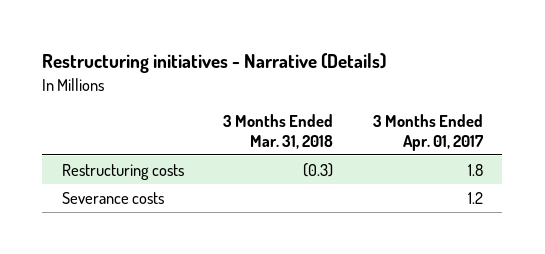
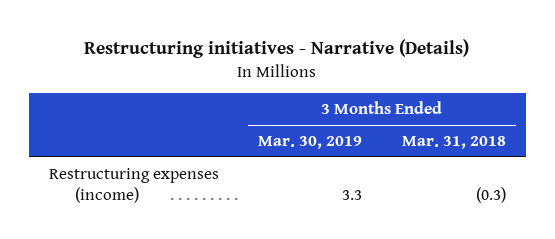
[372,114,484,151] 3 Months Ended Apr. 01, 2017 -> none
none -> [258,136,363,150] Mar. 30, 2019
[61,191,164,204] Severance costs -> none
[61,163,184,180] Restructuring costs -> [48,168,219,203] Restructuring expenses (income)

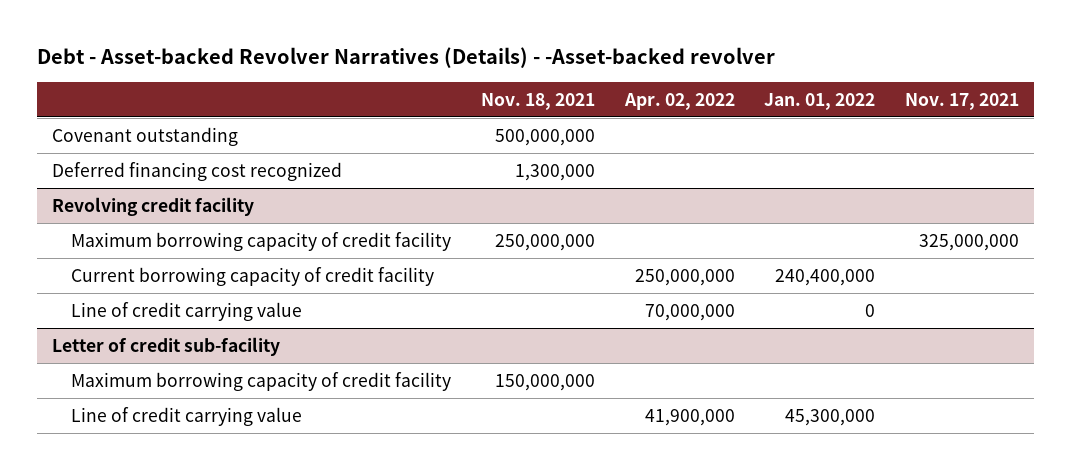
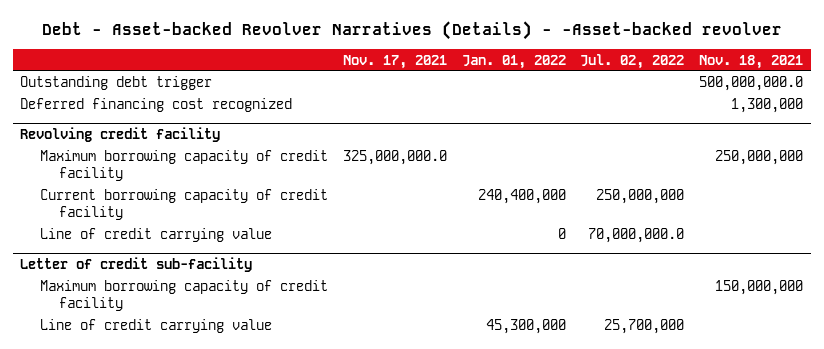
[623,92,735,110] Apr. 02, 2022 -> none
none -> [580,53,685,69] Jul. 02, 2022
[51,126,238,146] Covenant outstanding -> none
none -> [20,75,213,90] Outstanding debt trigger
[919,233,1020,251] 325,000,000 -> [342,149,447,165] 325,000,000.0

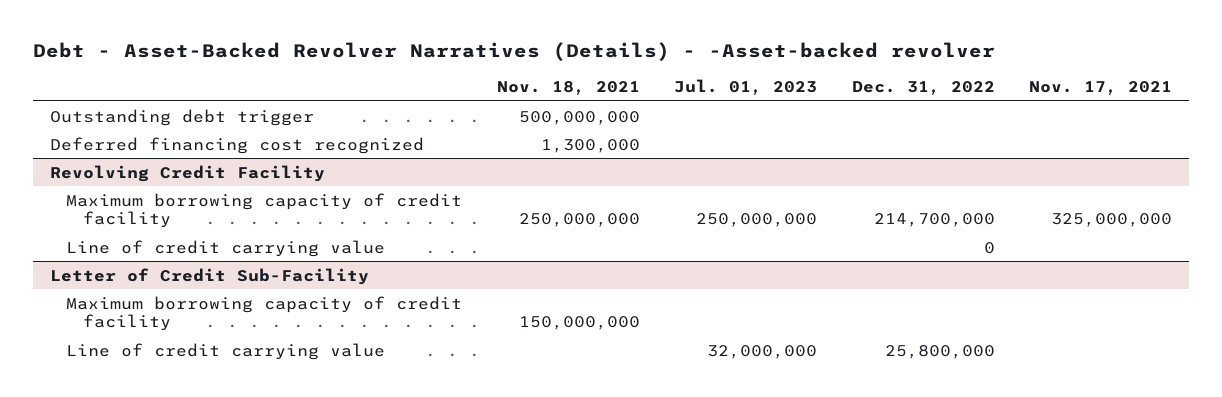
[41,20,782,40] Debt - Asset-backed Revolver Narratives (Details) - -Asset-backed revolver -> [32,41,995,61] Debt - Asset-Backed Revolver Narratives (Details) - -Asset-backed revolver
[461,54,566,69] Jan. 01, 2022 -> none
[580,53,685,69] Jul. 02, 2022 -> none
none -> [674,79,818,96] Jul. 01, 2023
none -> [851,81,995,96] Dec. 31, 2022
[699,75,804,91] 500,000,000.0 -> [518,110,640,125] 500,000,000
[39,188,328,221] Current borrowing capacity of credit facility -> none
[20,127,221,143] Revolving credit facility -> [49,164,325,182] Revolving Credit Facility
[342,149,447,165] 325,000,000.0 -> [1051,212,1173,227] 325,000,000
[20,257,253,273] Letter of credit sub-facility -> [49,267,369,285] Letter of Credit Sub-Facility

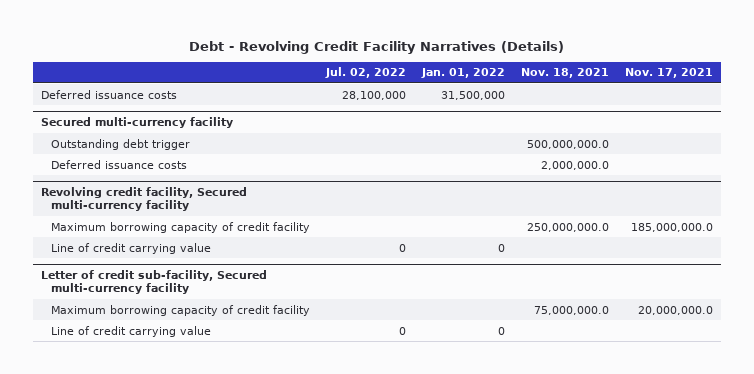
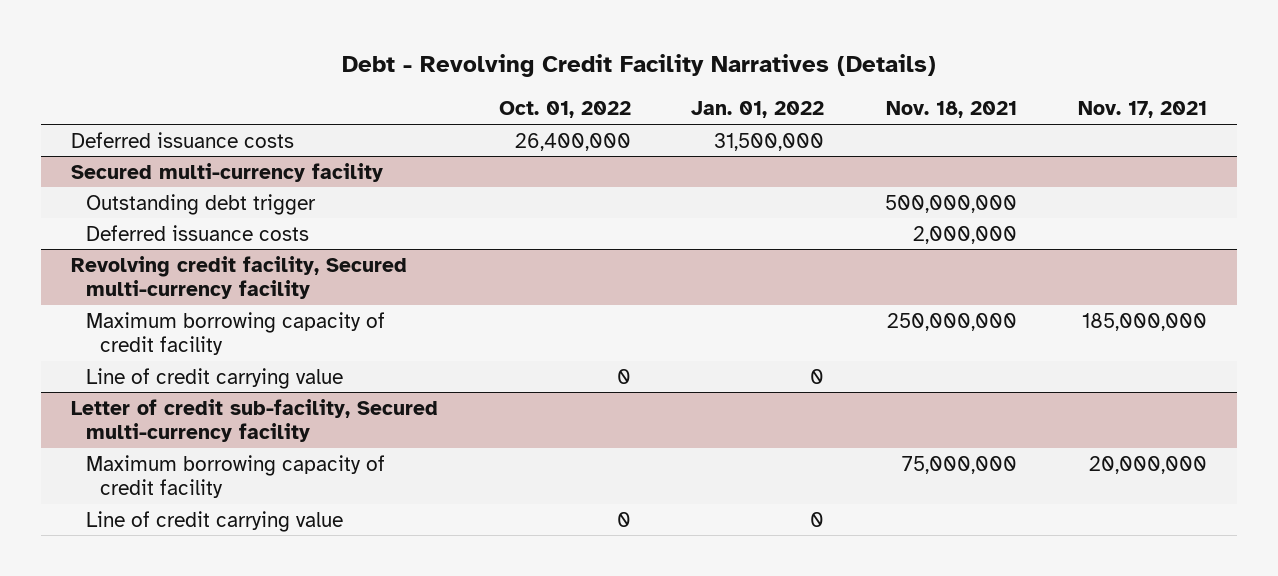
[325,67,407,79] Jul. 02, 2022 -> none
none -> [498,101,631,119] Oct. 01, 2022
[527,139,610,149] 500,000,000.0 -> [885,194,1018,213] 500,000,000
[541,160,610,170] 2,000,000.0 -> [913,225,1018,244] 2,000,000
[527,222,610,232] 250,000,000.0 -> [887,312,1018,331] 250,000,000
[631,222,714,232] 185,000,000.0 -> [1081,312,1207,331] 185,000,000
[534,305,610,315] 75,000,000.0 -> [902,455,1018,474] 75,000,000
[638,305,714,315] 20,000,000.0 -> [1088,455,1207,474] 20,000,000

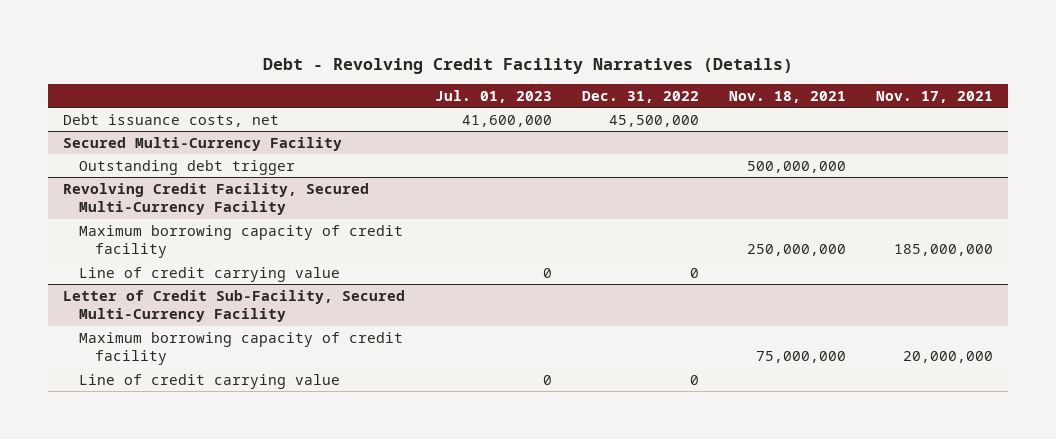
[498,101,631,119] Oct. 01, 2022 -> none
[691,101,825,119] Jan. 01, 2022 -> none
none -> [434,89,552,103] Jul. 01, 2023
none -> [581,90,699,103] Dec. 31, 2022
[71,131,295,148] Deferred issuance costs -> [62,113,279,127] Debt issuance costs, net
[71,162,384,182] Secured multi-currency facility -> [62,136,342,151] Secured Multi-Currency Facility
[85,224,309,241] Deferred issuance costs -> none
[71,255,408,300] Revolving credit facility, Secured multi-currency facility -> [62,182,369,216] Revolving Credit Facility, Secured Multi-Currency Facility
[71,398,439,443] Letter of credit sub-facility, Secured multi-currency facility -> [62,289,405,323] Letter of Credit Sub-Facility, Secured Multi-Currency Facility

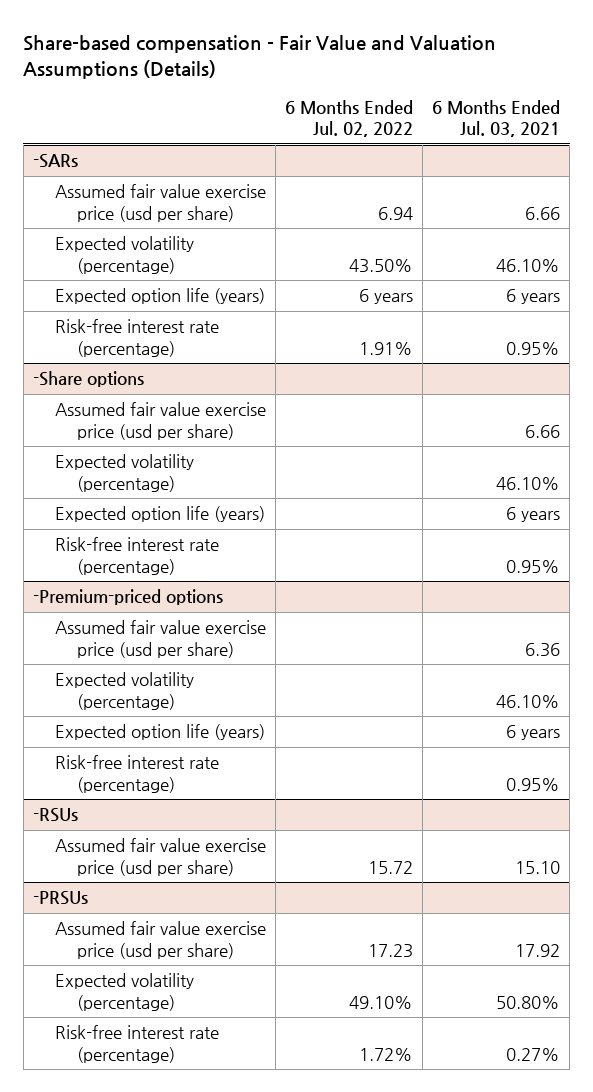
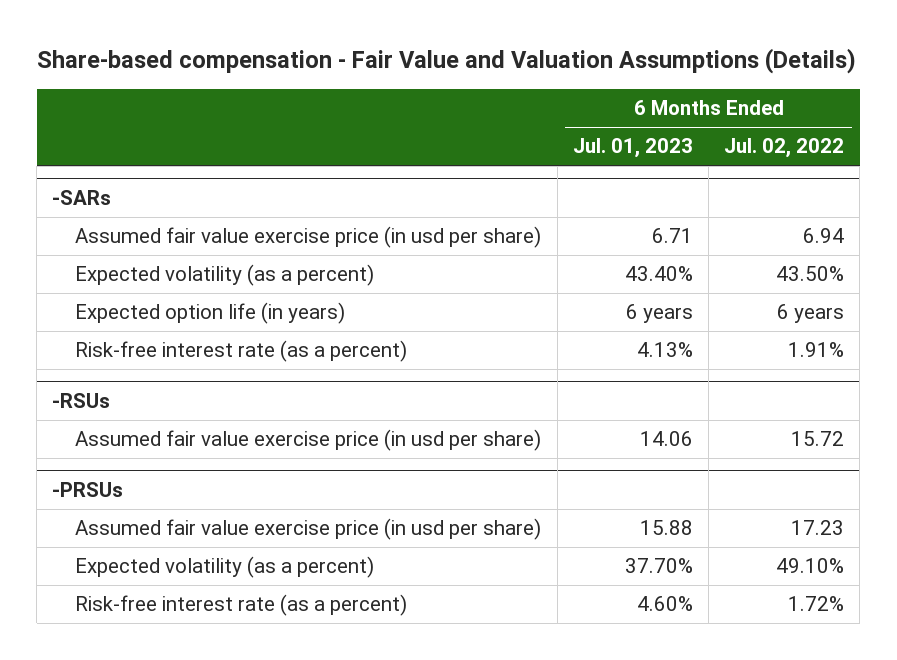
[432,99,561,138] 6 Months Ended Jul. 03, 2021 -> none
none -> [572,138,693,159] Jul. 01, 2023
[32,371,144,388] -Share options -> none
[54,402,266,440] Assumed fair value exercise price (usd per share) -> none
[54,454,194,492] Expected volatility (percentage) -> none
[54,506,265,523] Expected option life (years) -> none
[54,537,219,575] Risk-free interest rate (percentage) -> none
[32,589,223,606] -Premium-priced options -> none
[54,620,266,658] Assumed fair value exercise price (usd per share) -> none
[54,672,194,710] Expected volatility (percentage) -> none
[54,724,265,741] Expected option life (years) -> none
[54,755,219,793] Risk-free interest rate (percentage) -> none
[54,184,266,222] Assumed fair value exercise price (usd per share) -> [75,226,542,249] Assumed fair value exercise price (in usd per share)
[54,236,194,274] Expected volatility (percentage) -> [75,264,375,287] Expected volatility (as a percent)
[54,288,265,305] Expected option life (years) -> [75,302,346,325] Expected option life (in years)
[54,319,219,357] Risk-free interest rate (percentage) -> [75,340,408,363] Risk-free interest rate (as a percent)
[54,838,266,876] Assumed fair value exercise price (usd per share) -> [75,429,542,452] Assumed fair value exercise price (in usd per share)
[54,921,266,959] Assumed fair value exercise price (usd per share) -> [75,518,542,541] Assumed fair value exercise price (in usd per share)
[54,973,194,1011] Expected volatility (percentage) -> [75,556,375,579] Expected volatility (as a percent)
[54,1025,219,1063] Risk-free interest rate (percentage) -> [75,594,408,617] Risk-free interest rate (as a percent)

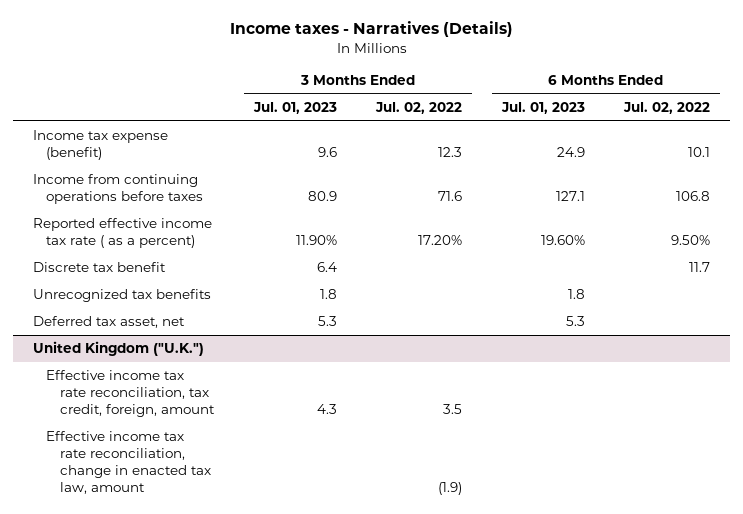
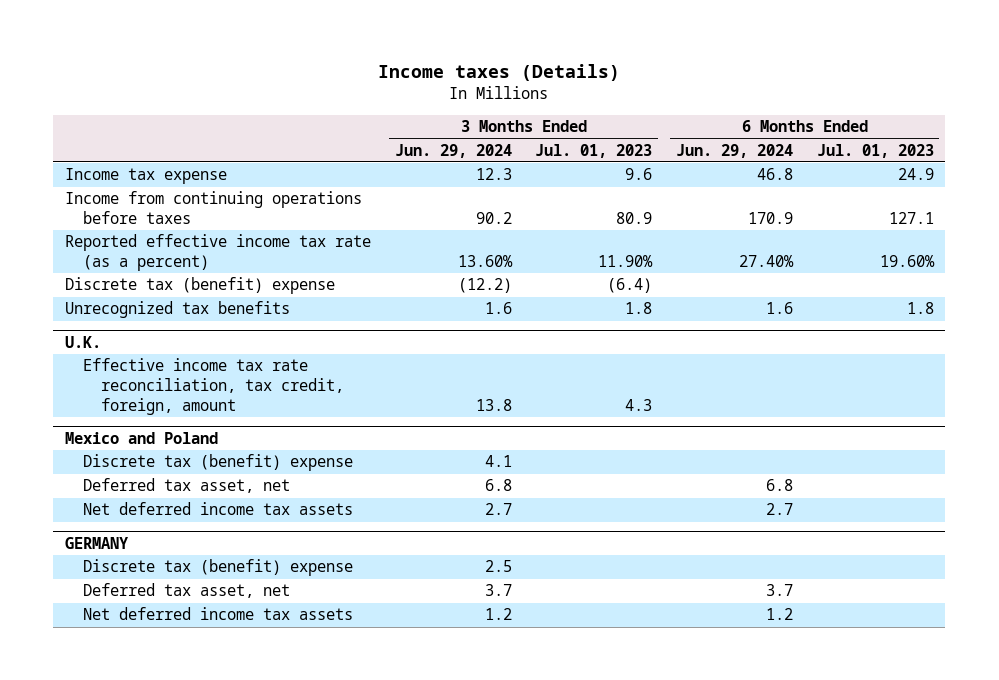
[229,21,513,38] Income taxes - Narratives (Details) -> [378,63,621,81] Income taxes (Details)
[375,102,463,115] Jul. 02, 2022 -> none
[623,102,711,115] Jul. 02, 2022 -> none
none -> [394,143,512,158] Jun. 29, 2024
none -> [675,143,793,158] Jun. 29, 2024
[32,130,168,161] Income tax expense (benefit) -> [65,168,228,185] Income tax expense
[32,218,212,249] Reported effective income tax rate ( as a percent) -> [65,234,372,272] Reported effective income tax rate (as a percent)
[32,262,166,273] Discrete tax benefit -> [65,277,336,295] Discrete tax (benefit) expense
[316,262,337,273] 6.4 -> [607,278,653,294] (6.4)
[32,316,185,329] Deferred tax asset, net -> none
[32,341,204,357] United Kingdom ("U.K.") -> [65,336,102,349] U.K.
[46,431,211,494] Effective income tax rate reconciliation, change in enacted tax law, amount -> none
none -> [65,432,219,445] Mexico and Poland
none -> [82,454,353,472] Discrete tax (benefit) expense
none -> [82,478,290,494] Deferred tax asset, net
none -> [82,502,353,516] Net deferred income tax assets
none -> [65,537,129,550] GERMANY
none -> [82,559,353,577] Discrete tax (benefit) expense
none -> [82,583,290,599] Deferred tax asset, net
none -> [82,607,353,621] Net deferred income tax assets

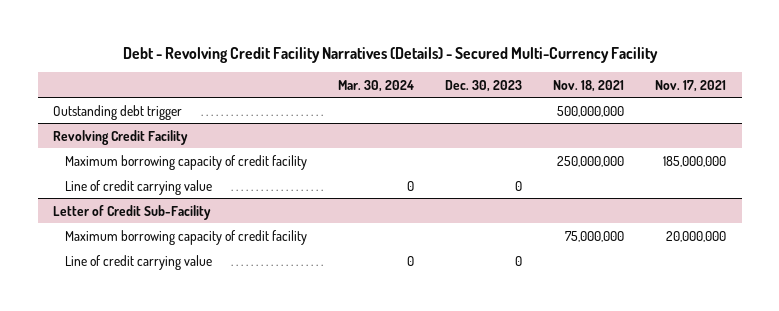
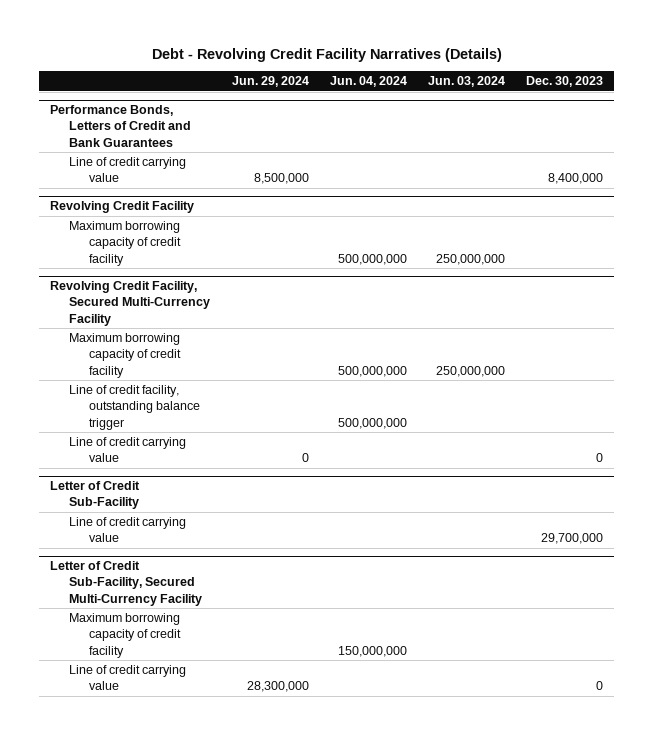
[122,46,658,63] Debt - Revolving Credit Facility Narratives (Details) - Secured Multi-Currency Facility -> [151,47,502,62] Debt - Revolving Credit Facility Narratives (Details)
[338,79,415,92] Mar. 30, 2024 -> none
[553,79,625,92] Nov. 18, 2021 -> none
[655,79,727,92] Nov. 17, 2021 -> none
none -> [231,76,309,88] Jun. 29, 2024
none -> [329,76,407,88] Jun. 04, 2024
none -> [428,76,506,88] Jun. 03, 2024
[53,104,183,120] Outstanding debt trigger -> none
none -> [49,105,192,147] Performance Bonds, Letters of Credit and Bank Guarantees
none -> [69,157,187,183] Line of credit carrying value
[65,179,213,195] Line of credit carrying value -> none
none -> [49,281,211,326] Revolving Credit Facility, Secured Multi-Currency Facility
none -> [69,333,182,378] Maximum borrowing capacity of credit facility
none -> [69,385,201,430] Line of credit facility, outstanding balance trigger
none -> [69,437,187,463] Line of credit carrying value
[65,229,308,245] Maximum borrowing capacity of credit facility -> none
[515,255,523,266] 0 -> [541,533,604,545] 29,700,000
none -> [49,561,203,606] Letter of Credit Sub-Facility, Secured Multi-Currency Facility
none -> [69,613,182,658] Maximum borrowing capacity of credit facility
none -> [69,665,187,691] Line of credit carrying value

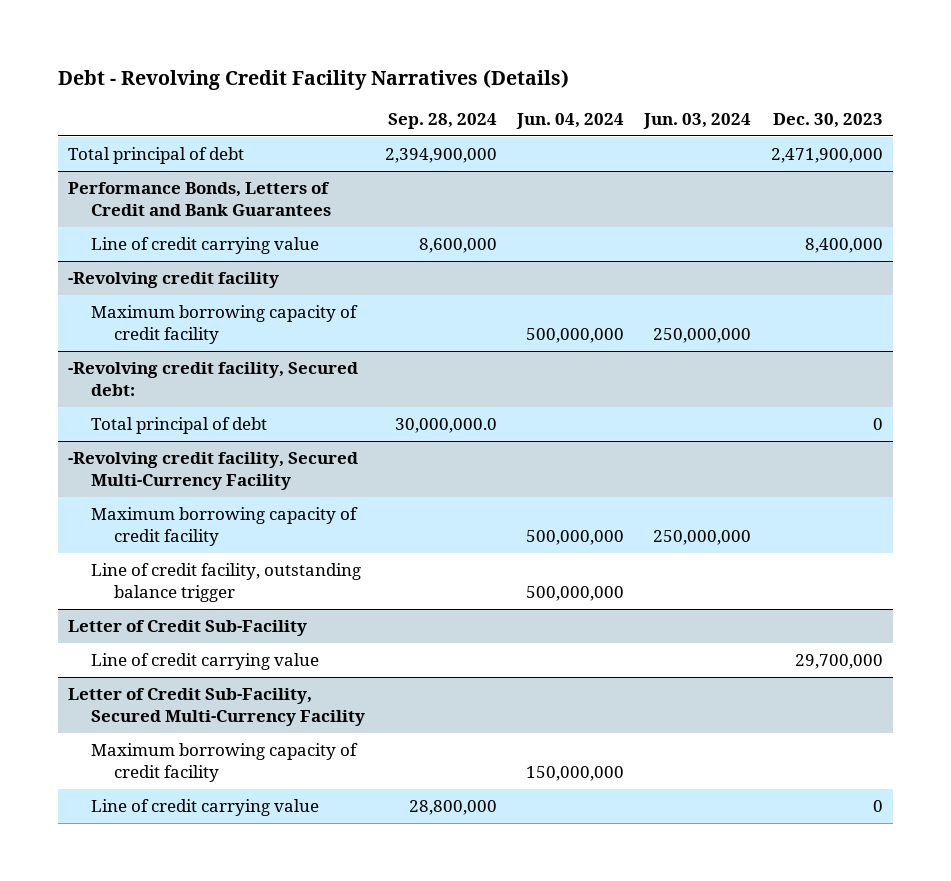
[231,76,309,88] Jun. 29, 2024 -> none
none -> [387,112,497,129] Sep. 28, 2024
none -> [68,147,245,165] Total principal of debt
[49,201,194,214] Revolving Credit Facility -> [68,272,280,289] -Revolving credit facility
none -> [68,362,359,396] -Revolving credit facility, Secured debt:
none -> [90,417,267,435] Total principal of debt
[49,281,211,326] Revolving Credit Facility, Secured Multi-Currency Facility -> [68,452,359,490] -Revolving credit facility, Secured Multi-Currency Facility
[69,437,187,463] Line of credit carrying value -> none

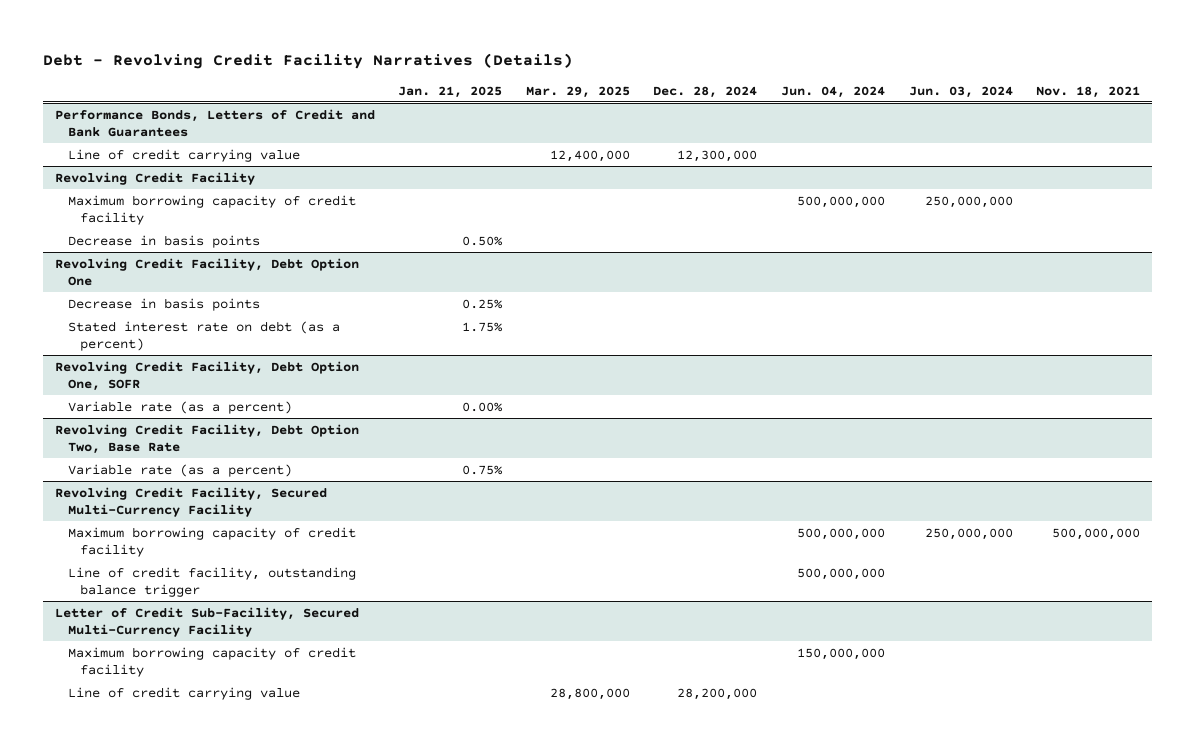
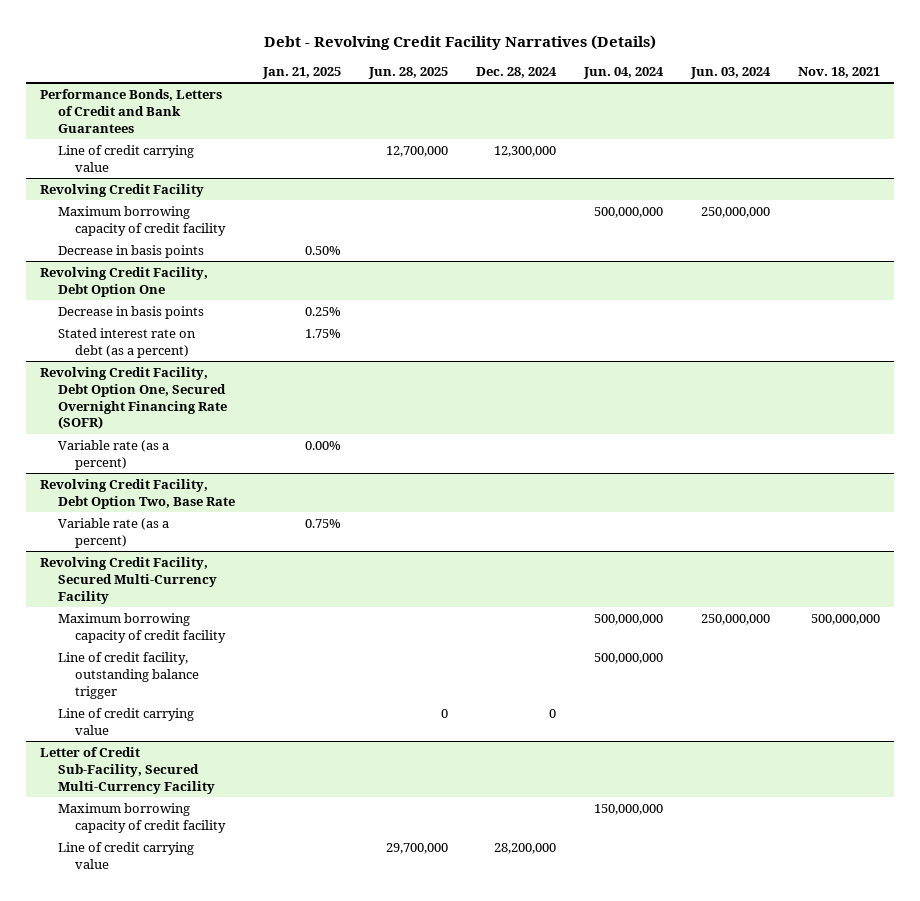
[525,85,630,98] Mar. 29, 2025 -> none
none -> [367,66,448,79] Jun. 28, 2025
[54,360,359,391] Revolving Credit Facility, Debt Option One, SOFR -> [40,366,227,430] Revolving Credit Facility, Debt Option One, Secured Overnight Financing Rate (SOFR)
none -> [57,707,194,735] Line of credit carrying value

